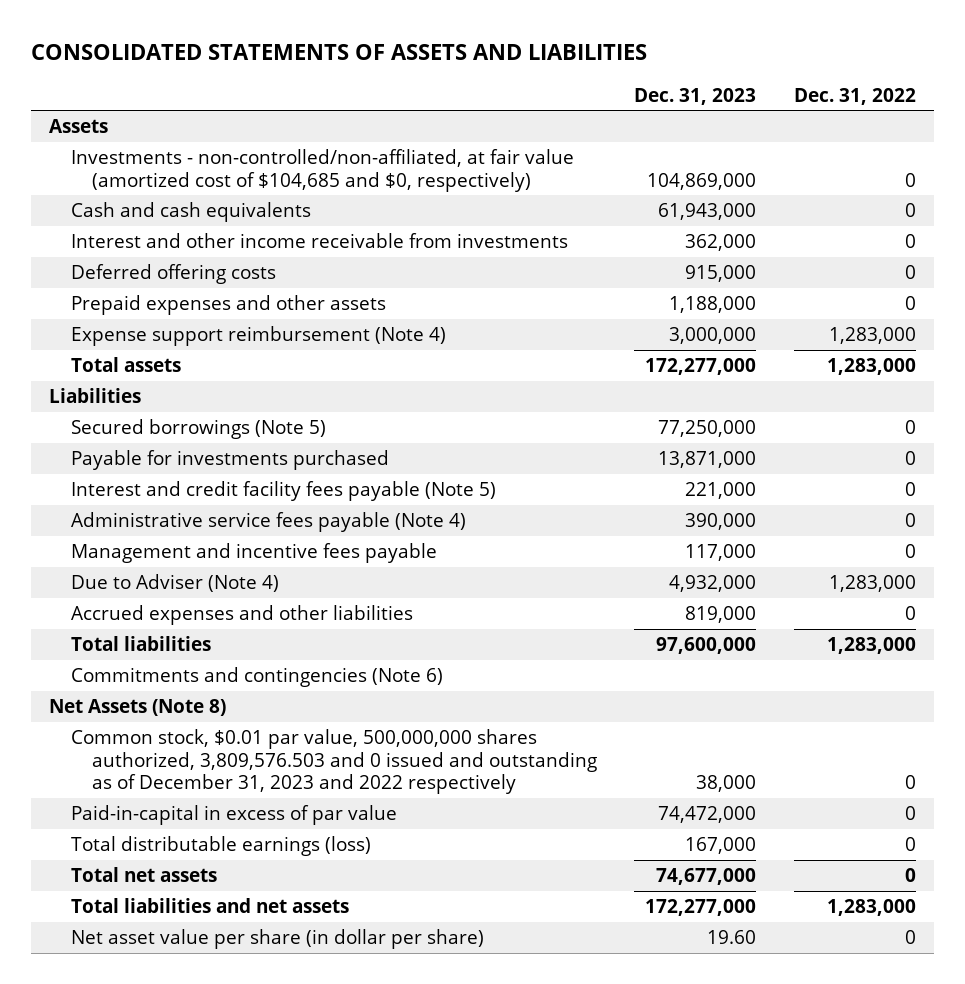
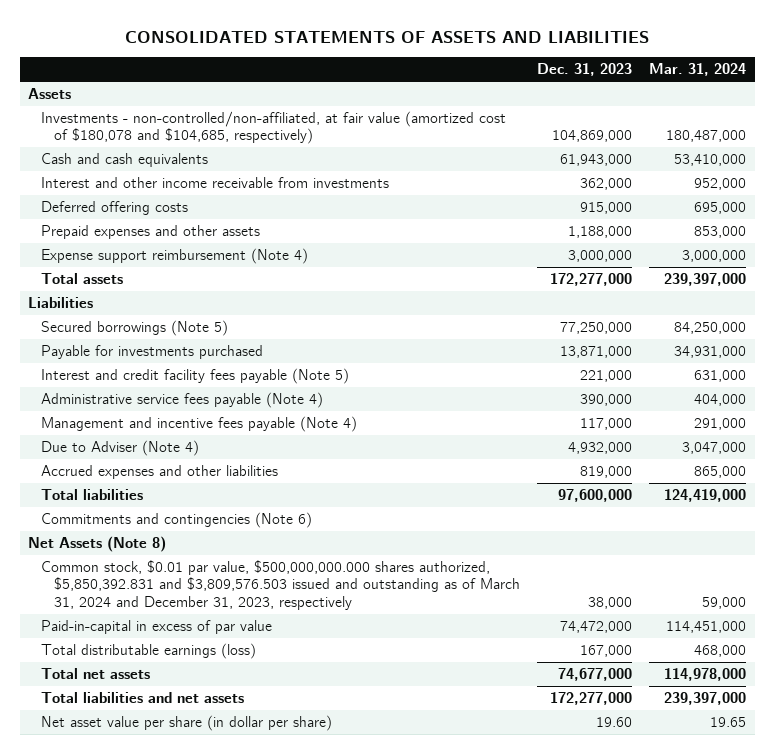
[793,87,916,105] Dec. 31, 2022 -> none
none -> [649,63,747,77] Mar. 31, 2024
[70,149,574,192] Investments - non-controlled/non-affiliated, at fair value (amortized cost of $104,685 and $0, respectively) -> [41,111,507,145] Investments - non-controlled/non-affiliated, at fair value (amortized cost of $180,078 and $104,685, respectively)
[70,543,437,564] Management and incentive fees payable -> [41,416,358,433] Management and incentive fees payable (Note 4)
[70,729,598,794] Common stock, $0.01 par value, 500,000,000 shares authorized, 3,809,576.503 and 0 issued and outstanding as of December 31, 2023 and 2022 respectively -> [41,560,521,610] Common stock, $0.01 par value, $500,000,000.000 shares authorized, $5,850,392.831 and $3,809,576.503 issued and outstanding as of March 31, 2024 and December 31, 2023, respectively

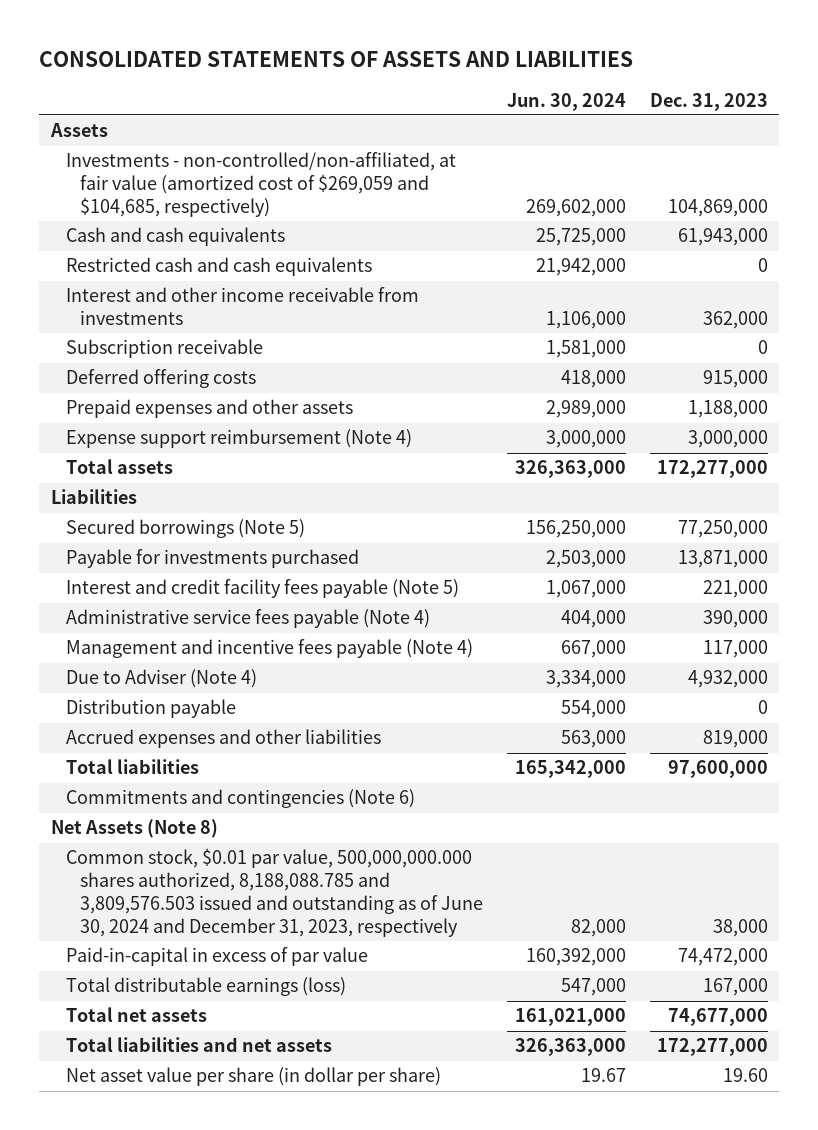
[649,63,747,77] Mar. 31, 2024 -> none
none -> [506,92,626,111] Jun. 30, 2024
[41,111,507,145] Investments - non-controlled/non-affiliated, at fair value (amortized cost of $180,078 and $104,685, respectively) -> [65,152,456,217] Investments - non-controlled/non-affiliated, at fair value (amortized cost of $269,059 and $104,685, respectively)
none -> [65,257,372,277] Restricted cash and cash equivalents
none -> [65,339,263,359] Subscription receivable
none -> [65,699,236,719] Distribution payable
[41,560,521,610] Common stock, $0.01 par value, $500,000,000.000 shares authorized, $5,850,392.831 and $3,809,576.503 issued and outstanding as of March 31, 2024 and December 31, 2023, respectively -> [65,848,484,937] Common stock, $0.01 par value, 500,000,000.000 shares authorized, 8,188,088.785 and 3,809,576.503 issued and outstanding as of June 30, 2024 and December 31, 2023, respectively

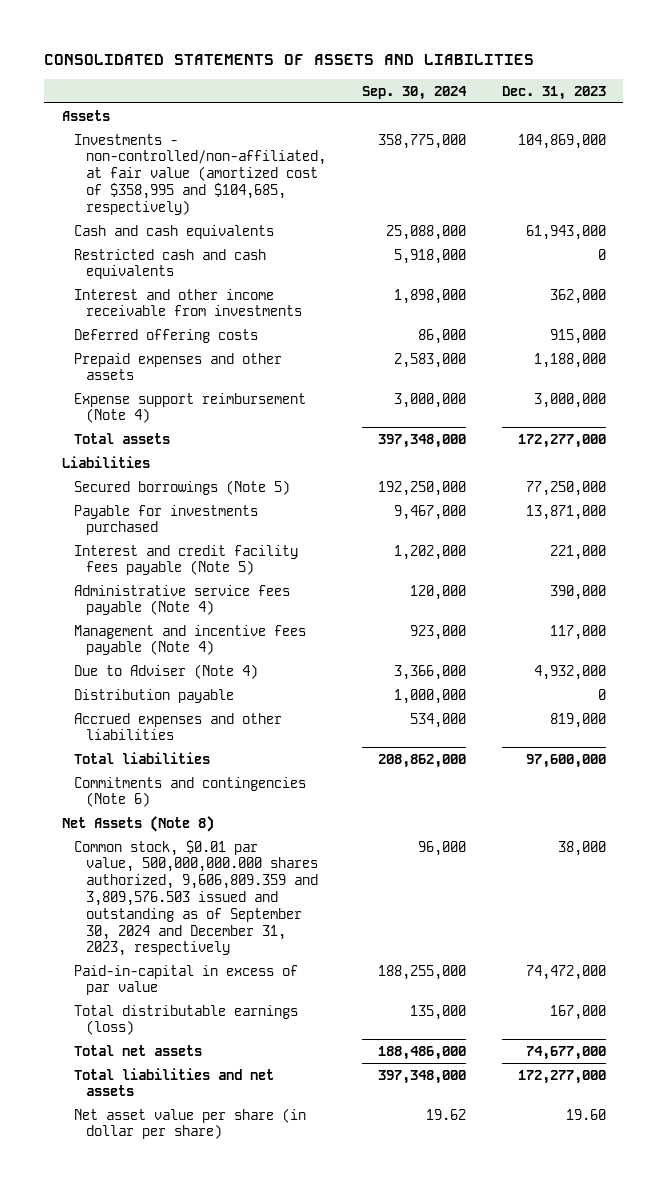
[506,92,626,111] Jun. 30, 2024 -> none
none -> [361,85,467,100] Sep. 30, 2024
[65,152,456,217] Investments - non-controlled/non-affiliated, at fair value (amortized cost of $269,059 and $104,685, respectively) -> [74,133,327,215] Investments - non-controlled/non-affiliated, at fair value (amortized cost of $358,995 and $104,685, respectively)
[65,339,263,359] Subscription receivable -> none
[65,848,484,937] Common stock, $0.01 par value, 500,000,000.000 shares authorized, 8,188,088.785 and 3,809,576.503 issued and outstanding as of June 30, 2024 and December 31, 2023, respectively -> [74,839,319,957] Common stock, $0.01 par value, 500,000,000.000 shares authorized, 9,606,809.359 and 3,809,576.503 issued and outstanding as of September 30, 2024 and December 31, 2023, respectively

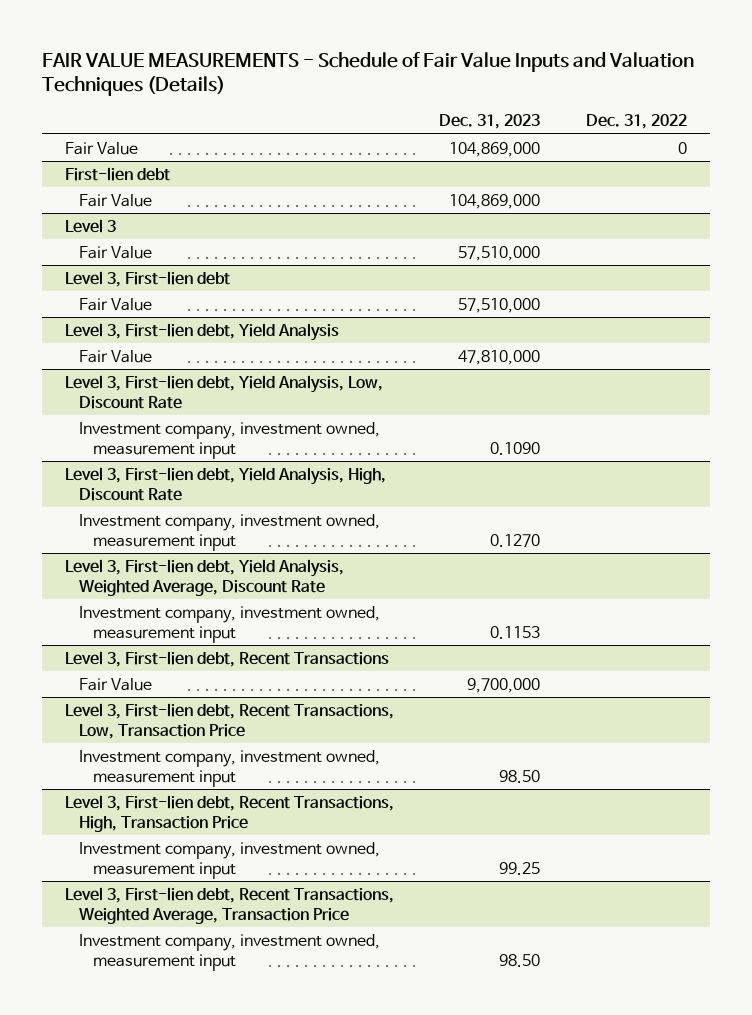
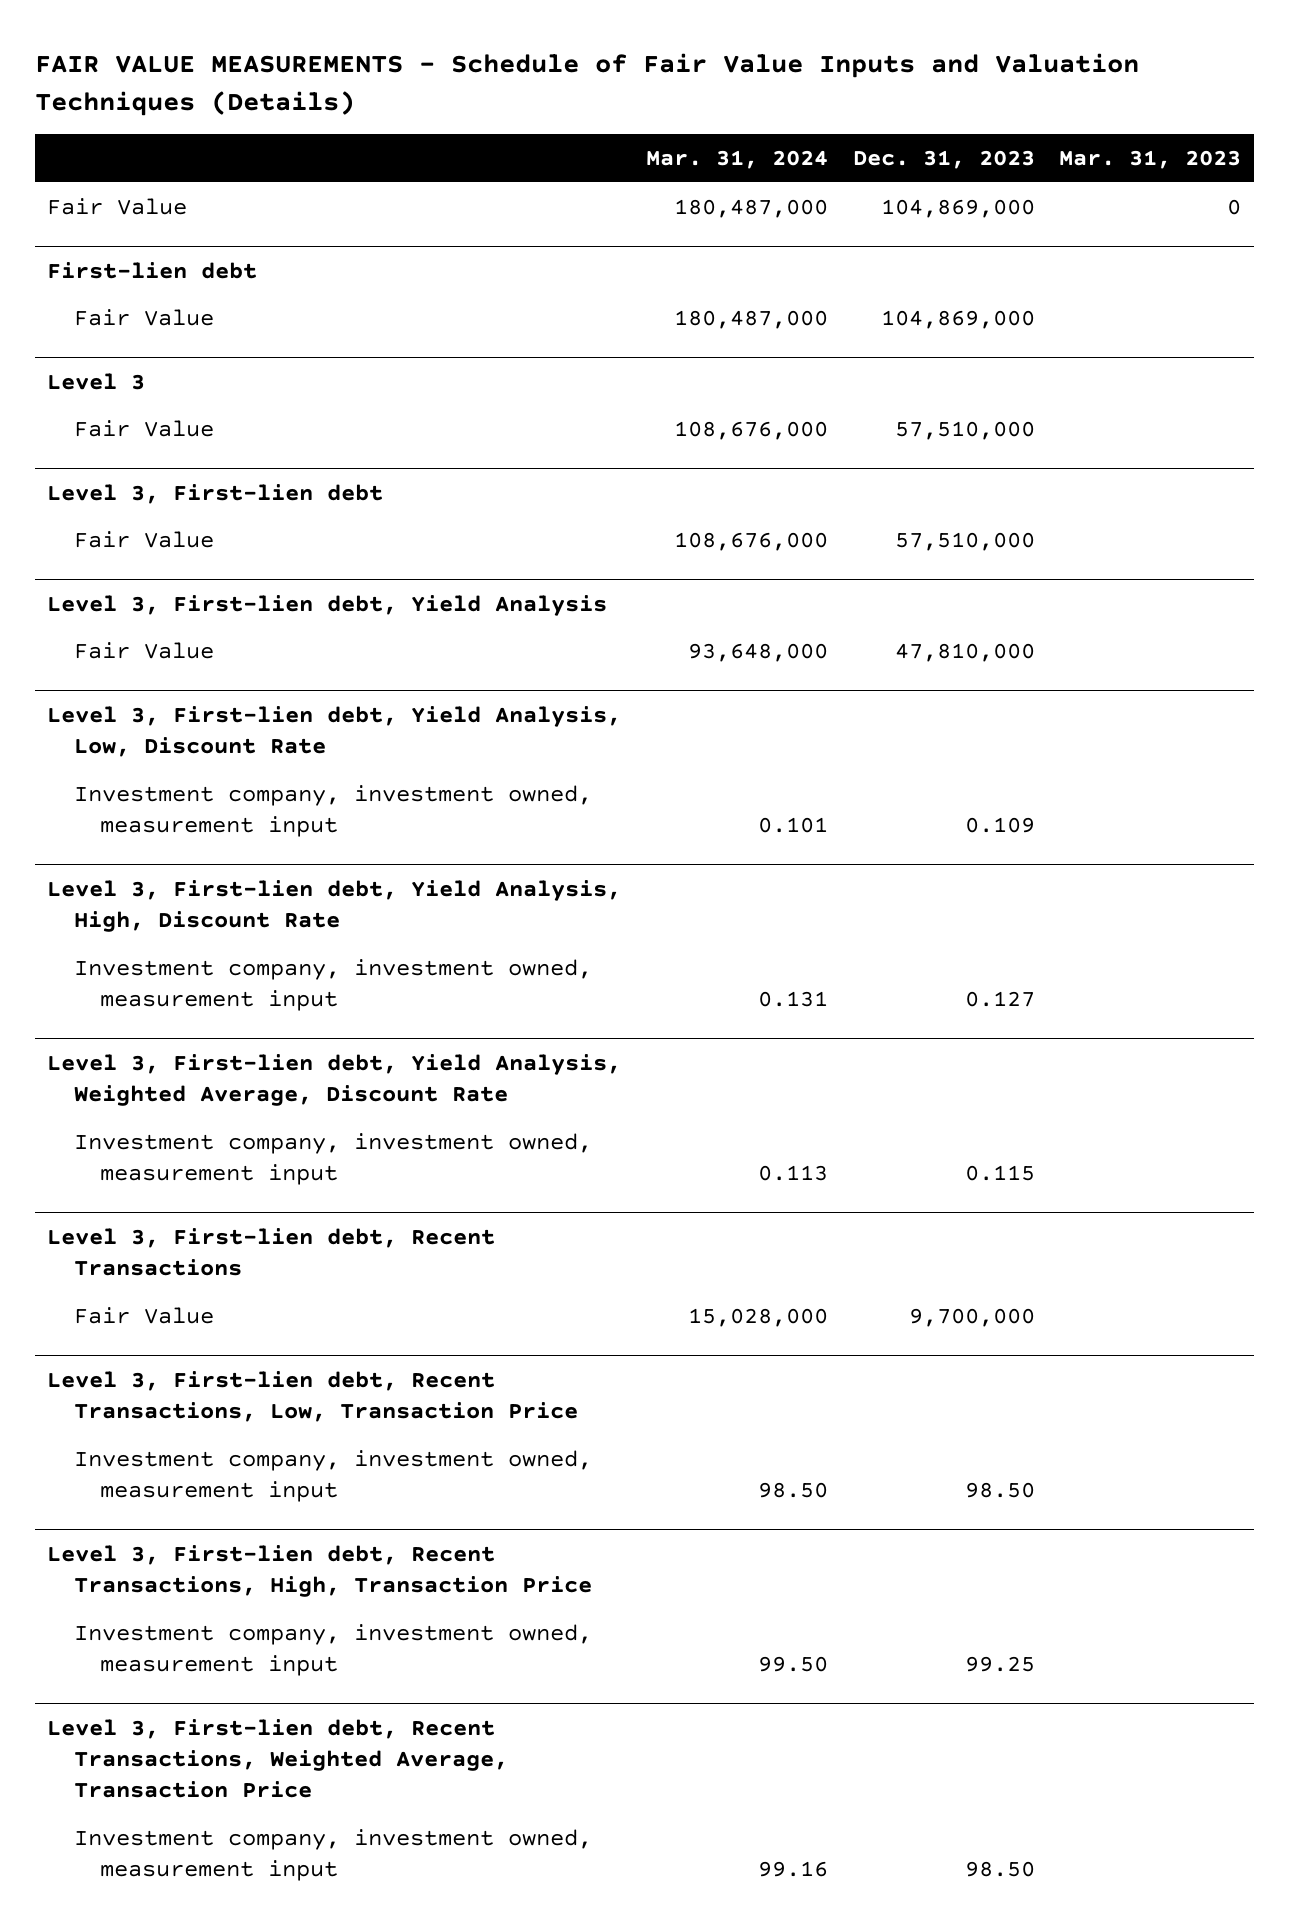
[586,114,688,130] Dec. 31, 2022 -> none
none -> [646,149,829,169] Mar. 31, 2024
none -> [1059,149,1242,169] Mar. 31, 2023
[490,441,541,455] 0.1090 -> [964,817,1035,834] 0.109
[490,533,541,547] 0.1270 -> [964,991,1035,1008] 0.127
[490,625,541,639] 0.1153 -> [964,1165,1035,1182] 0.115

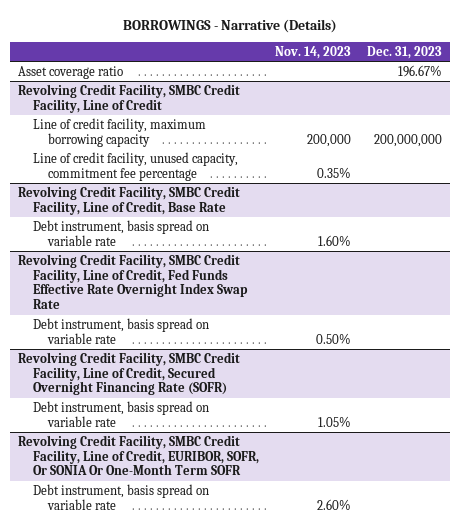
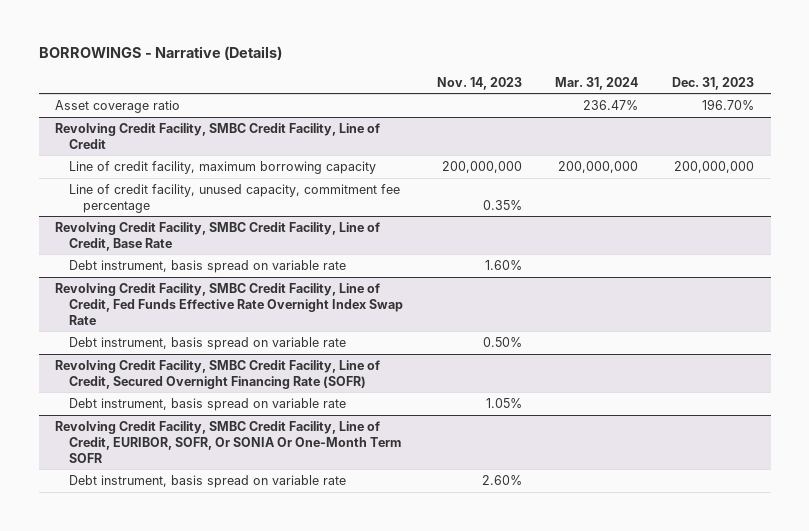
none -> [555,76,639,90] Mar. 31, 2024
[398,64,443,77] 196.67% -> [701,98,754,110] 196.70%
[307,133,352,147] 200,000 -> [441,160,522,173] 200,000,000

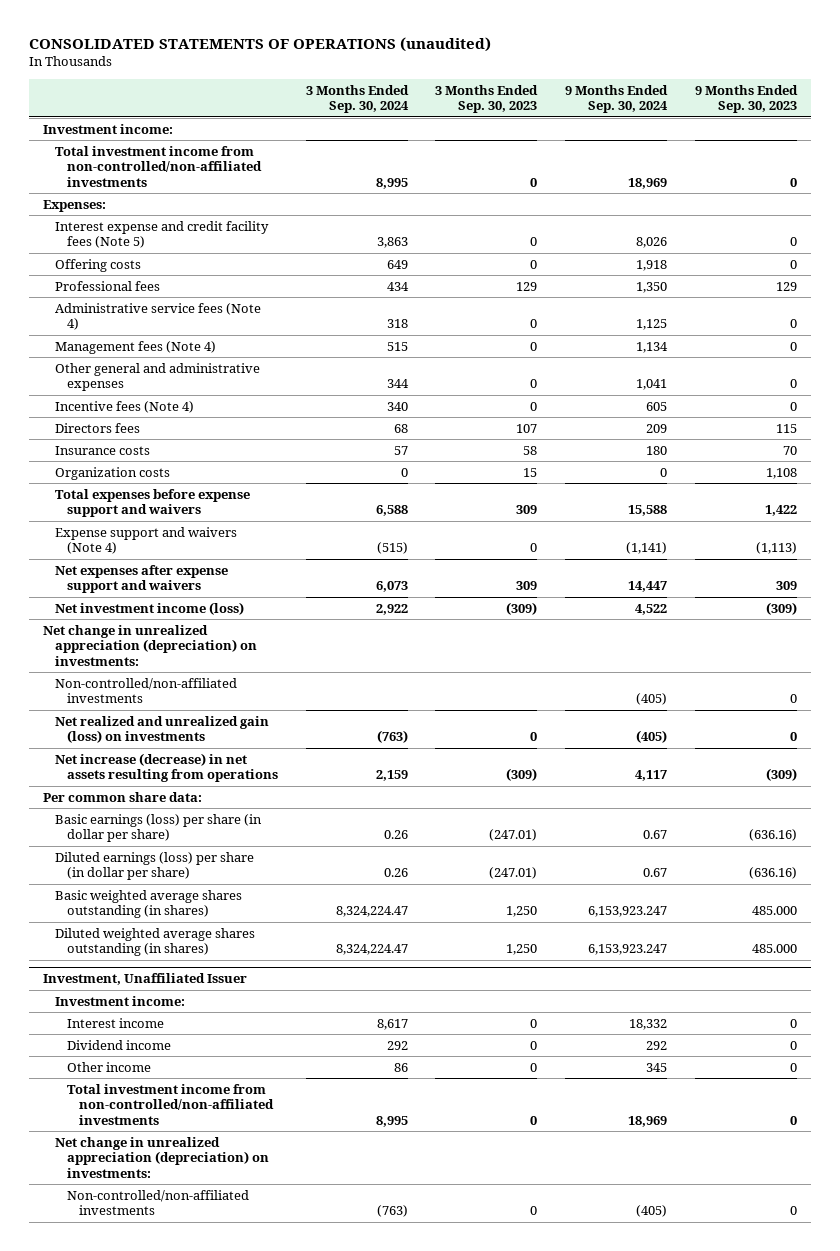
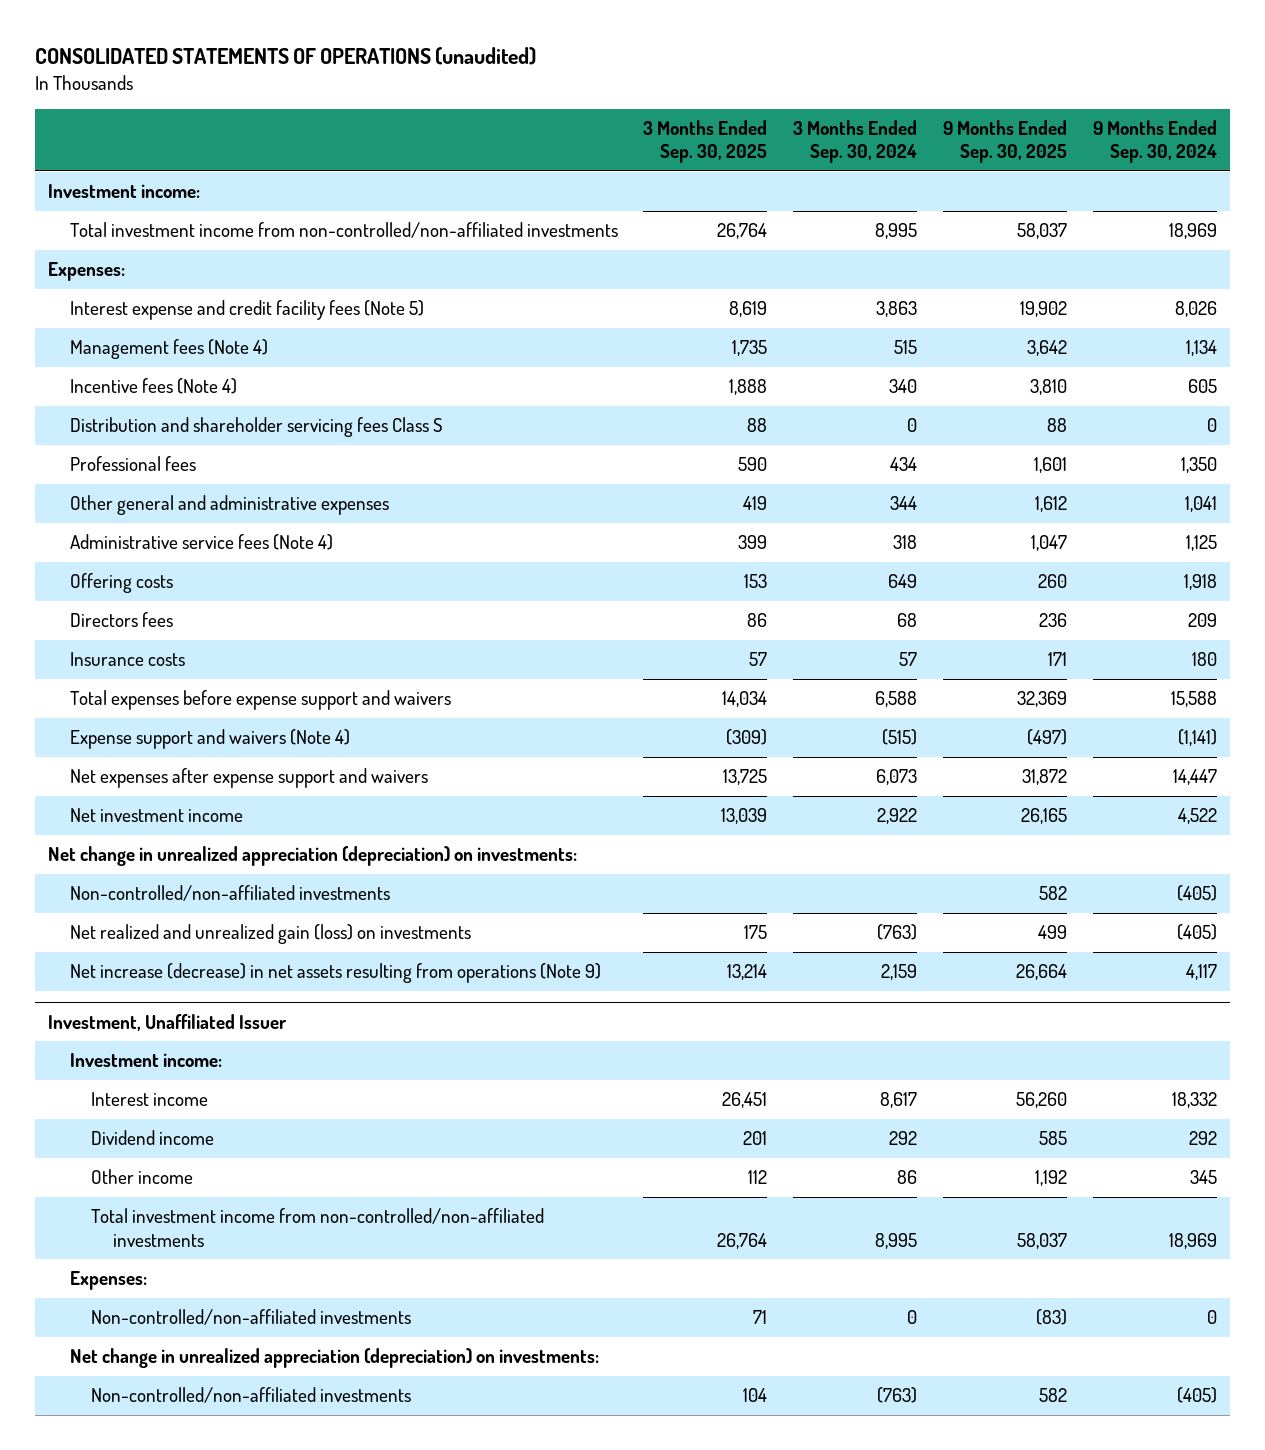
[435,84,539,114] 3 Months Ended Sep. 30, 2023 -> none
[695,84,799,114] 9 Months Ended Sep. 30, 2023 -> none
none -> [643,119,768,164] 3 Months Ended Sep. 30, 2025
none -> [943,119,1068,164] 9 Months Ended Sep. 30, 2025
none -> [69,417,443,438] Distribution and shareholder servicing fees Class S
[54,280,160,291] Professional fees -> [69,456,196,472] Professional fees
[54,362,260,392] Other general and administrative expenses -> [69,495,389,516] Other general and administrative expenses
[54,302,261,331] Administrative service fees (Note 4) -> [69,534,333,551] Administrative service fees (Note 4)
[54,258,141,272] Offering costs -> [69,573,173,594] Offering costs
[54,466,170,480] Organization costs -> none
[54,601,244,615] Net investment income (loss) -> [69,808,243,823] Net investment income
[42,791,202,802] Per common share data: -> none
[54,813,262,843] Basic earnings (loss) per share (in dollar per share) -> none
[54,851,254,881] Diluted earnings (loss) per share (in dollar per share) -> none
[54,889,242,919] Basic weighted average shares outstanding (in shares) -> none
[54,927,255,957] Diluted weighted average shares outstanding (in shares) -> none
[54,752,278,783] Net increase (decrease) in net assets resulting from operations -> [69,963,601,984] Net increase (decrease) in net assets resulting from operations (Note 9)
none -> [69,1271,147,1291] Expenses:
none -> [91,1309,412,1326] Non-controlled/non-affiliated investments

